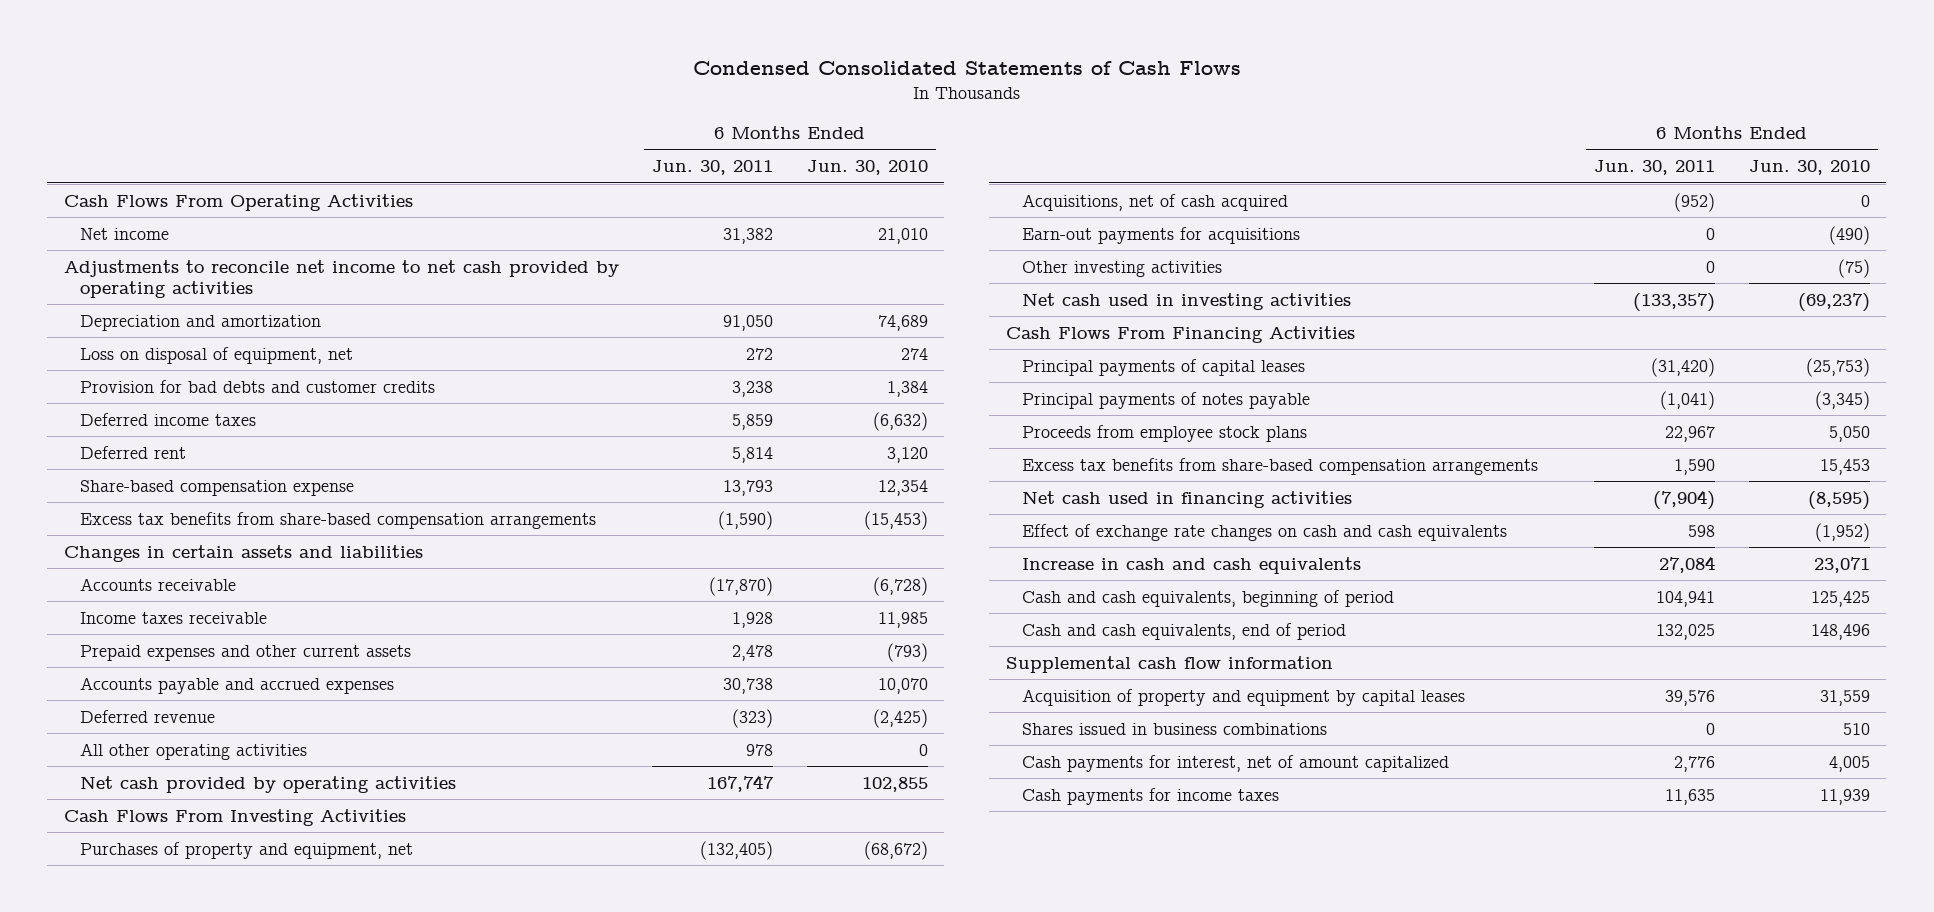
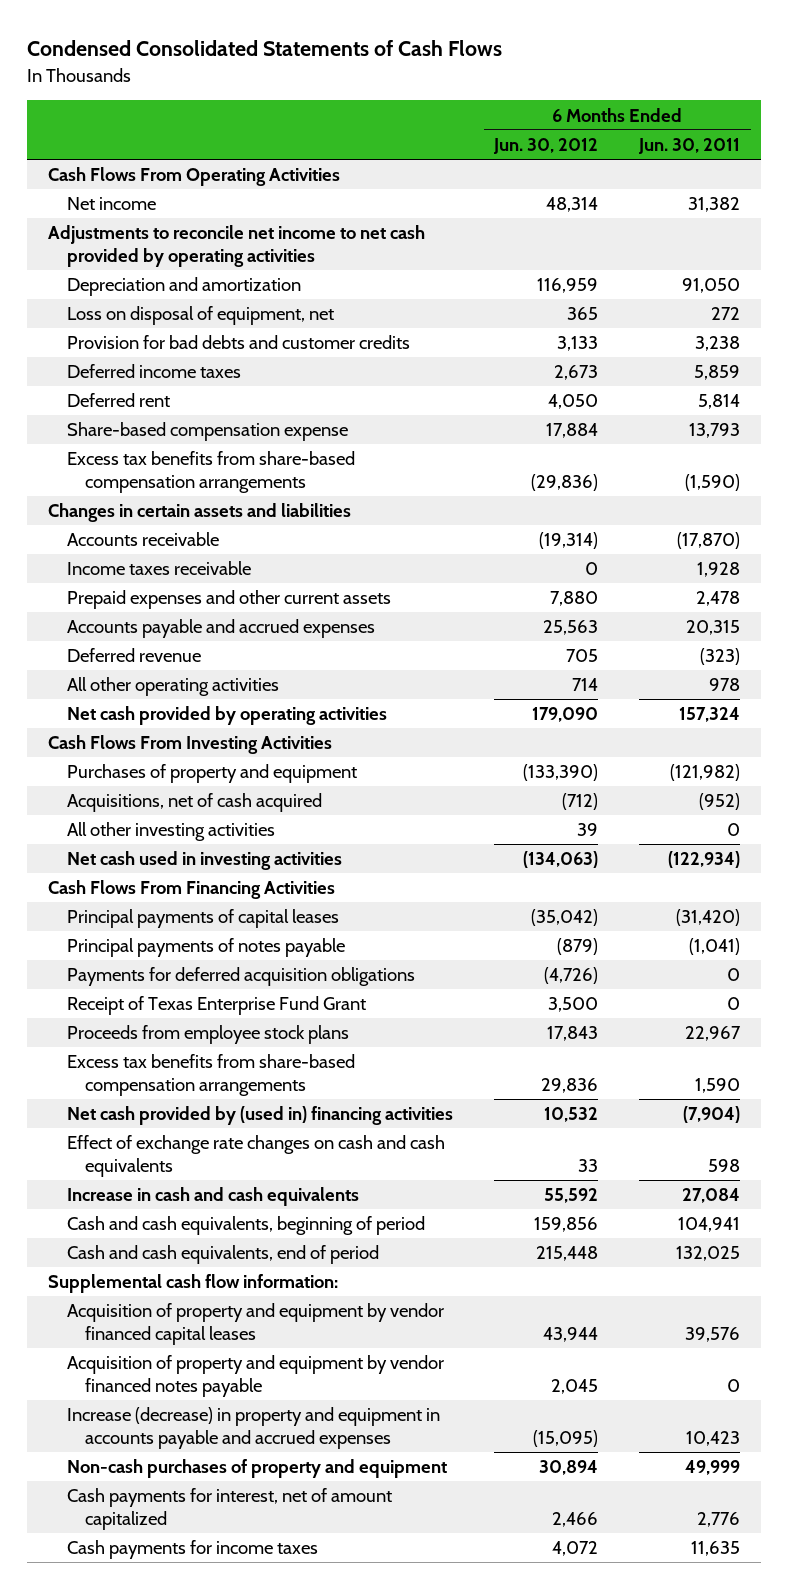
[806,160,928,176] Jun. 30, 2010 -> none
none -> [493,137,599,154] Jun. 30, 2012
[723,677,774,694] 30,738 -> [686,620,741,636] 20,315
[707,774,775,792] 167,747 -> [679,707,741,723] 157,324
[80,841,414,859] Purchases of property and equipment, net -> [66,764,357,784] Purchases of property and equipment
[700,840,774,860] (132,405) -> [670,764,741,782] (121,982)
[1022,226,1301,244] Earn-out payments for acquisitions -> none
[1022,260,1223,277] Other investing activities -> [66,822,275,842] All other investing activities
[1633,292,1716,312] (133,357) -> [668,851,741,869] (122,934)
none -> [66,967,415,987] Payments for deferred acquisition obligations
none -> [66,996,366,1016] Receipt of Texas Enterprise Fund Grant
[1022,490,1353,508] Net cash used in financing activities -> [66,1106,453,1126] Net cash provided by (used in) financing activities
[1022,722,1328,735] Shares issued in business combinations -> none
[1005,655,1333,673] Supplemental cash flow information -> [48,1274,339,1294] Supplemental cash flow information:
[1022,688,1466,706] Acquisition of property and equipment by capital leases -> [66,1303,444,1345] Acquisition of property and equipment by vendor financed capital leases
none -> [66,1355,444,1397] Acquisition of property and equipment by vendor financed notes payable
none -> [66,1407,440,1449] Increase (decrease) in property and equipment in accounts payable and accrued expenses
none -> [66,1459,447,1479] Non-cash purchases of property and equipment

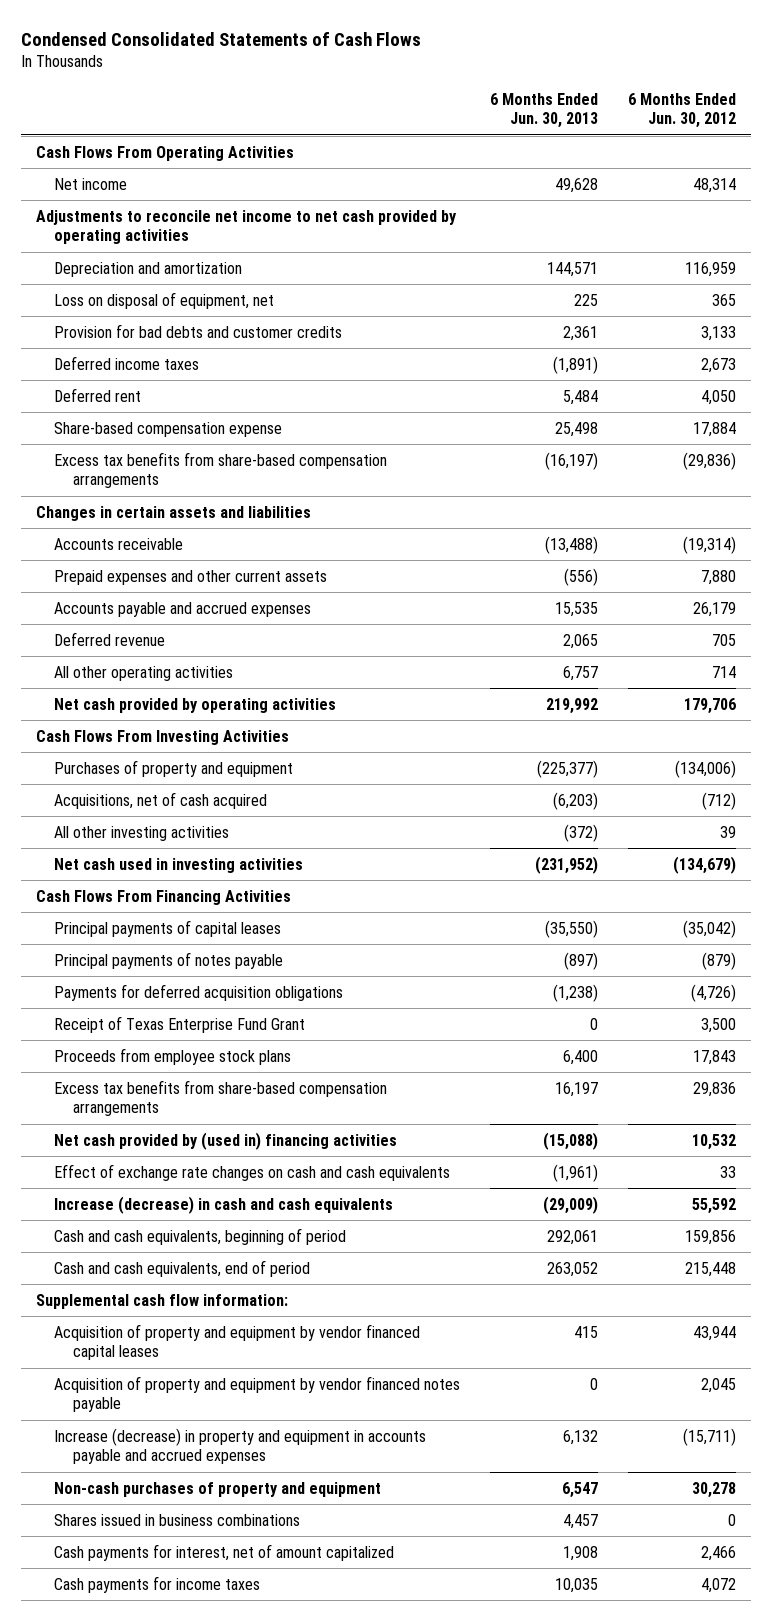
[638,137,741,154] Jun. 30, 2011 -> none
none -> [490,92,599,129] 6 Months Ended Jun. 30, 2013
[66,561,251,576] Income taxes receivable -> none
[543,620,599,636] 25,563 -> [693,601,737,617] 26,179
[532,707,599,723] 179,090 -> [684,697,737,714] 179,706
[523,764,599,782] (133,390) -> [675,759,737,778] (134,006)
[523,851,599,869] (134,063) -> [673,855,737,874] (134,679)
[66,1187,359,1207] Increase in cash and cash equivalents -> [54,1195,394,1214] Increase (decrease) in cash and cash equivalents
[533,1429,599,1447] (15,095) -> [683,1427,737,1446] (15,711)
[539,1460,599,1476] 30,894 -> [692,1481,737,1498] 30,278
none -> [54,1513,301,1526] Shares issued in business combinations

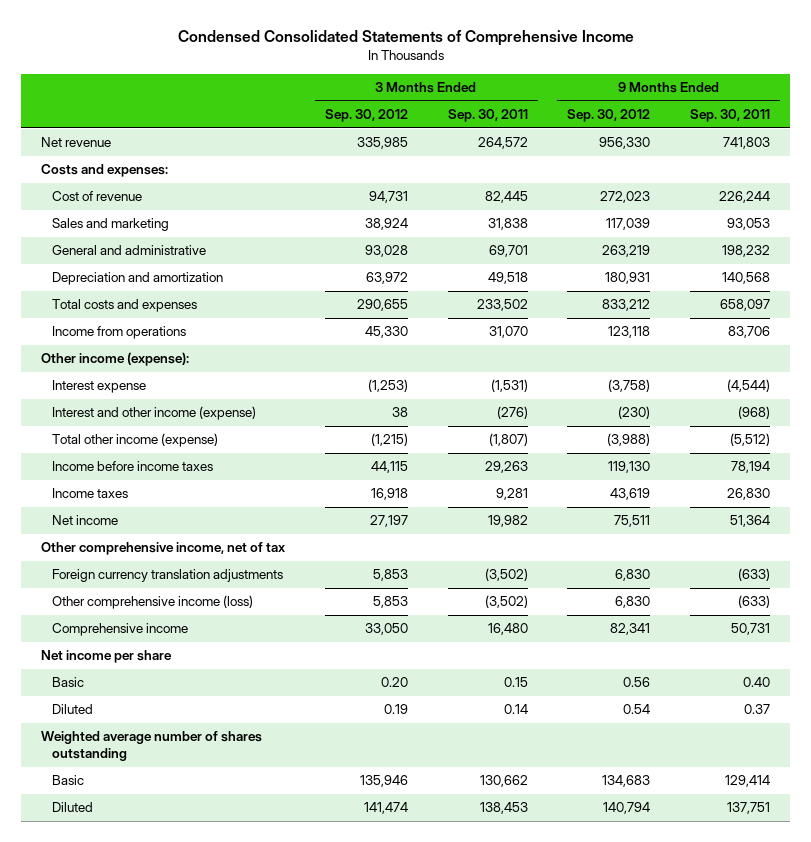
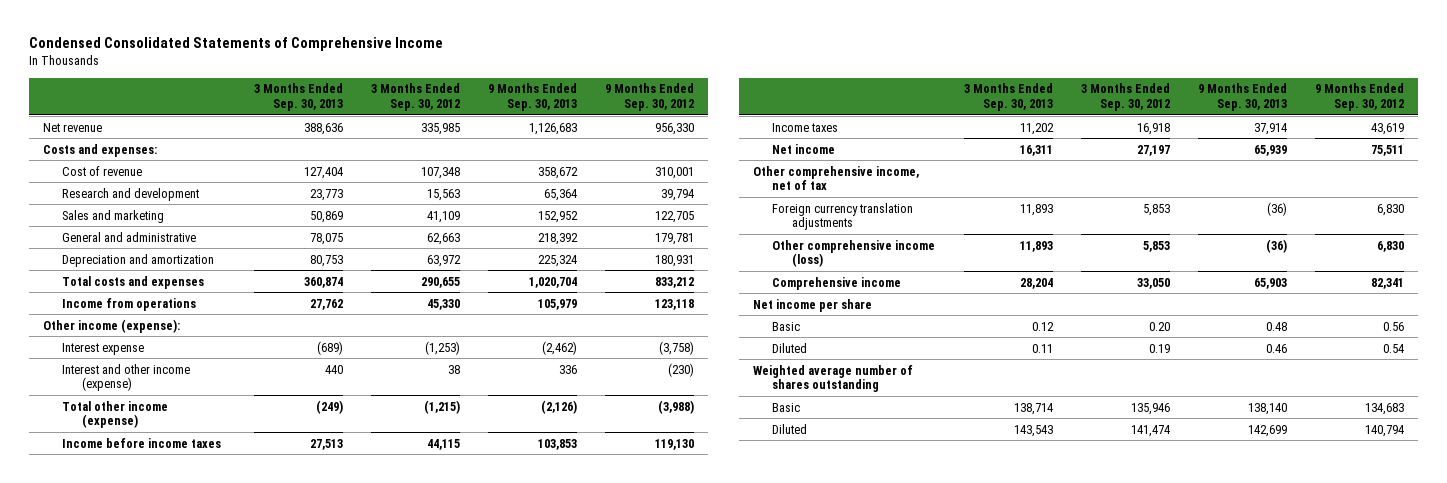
[447,109,528,123] Sep. 30, 2011 -> none
[690,109,771,123] Sep. 30, 2011 -> none
none -> [253,83,343,111] 3 Months Ended Sep. 30, 2013
none -> [487,83,577,111] 9 Months Ended Sep. 30, 2013
[368,191,408,204] 94,731 -> [420,166,460,179] 107,348
[600,191,651,204] 272,023 -> [654,166,694,179] 310,001
none -> [62,187,200,201] Research and development
[364,218,408,231] 38,924 -> [426,210,460,223] 41,109
[606,218,651,231] 117,039 -> [654,210,694,223] 122,705
[364,245,408,258] 93,028 -> [426,232,460,245] 62,663
[602,245,651,258] 263,219 -> [654,232,694,245] 179,781

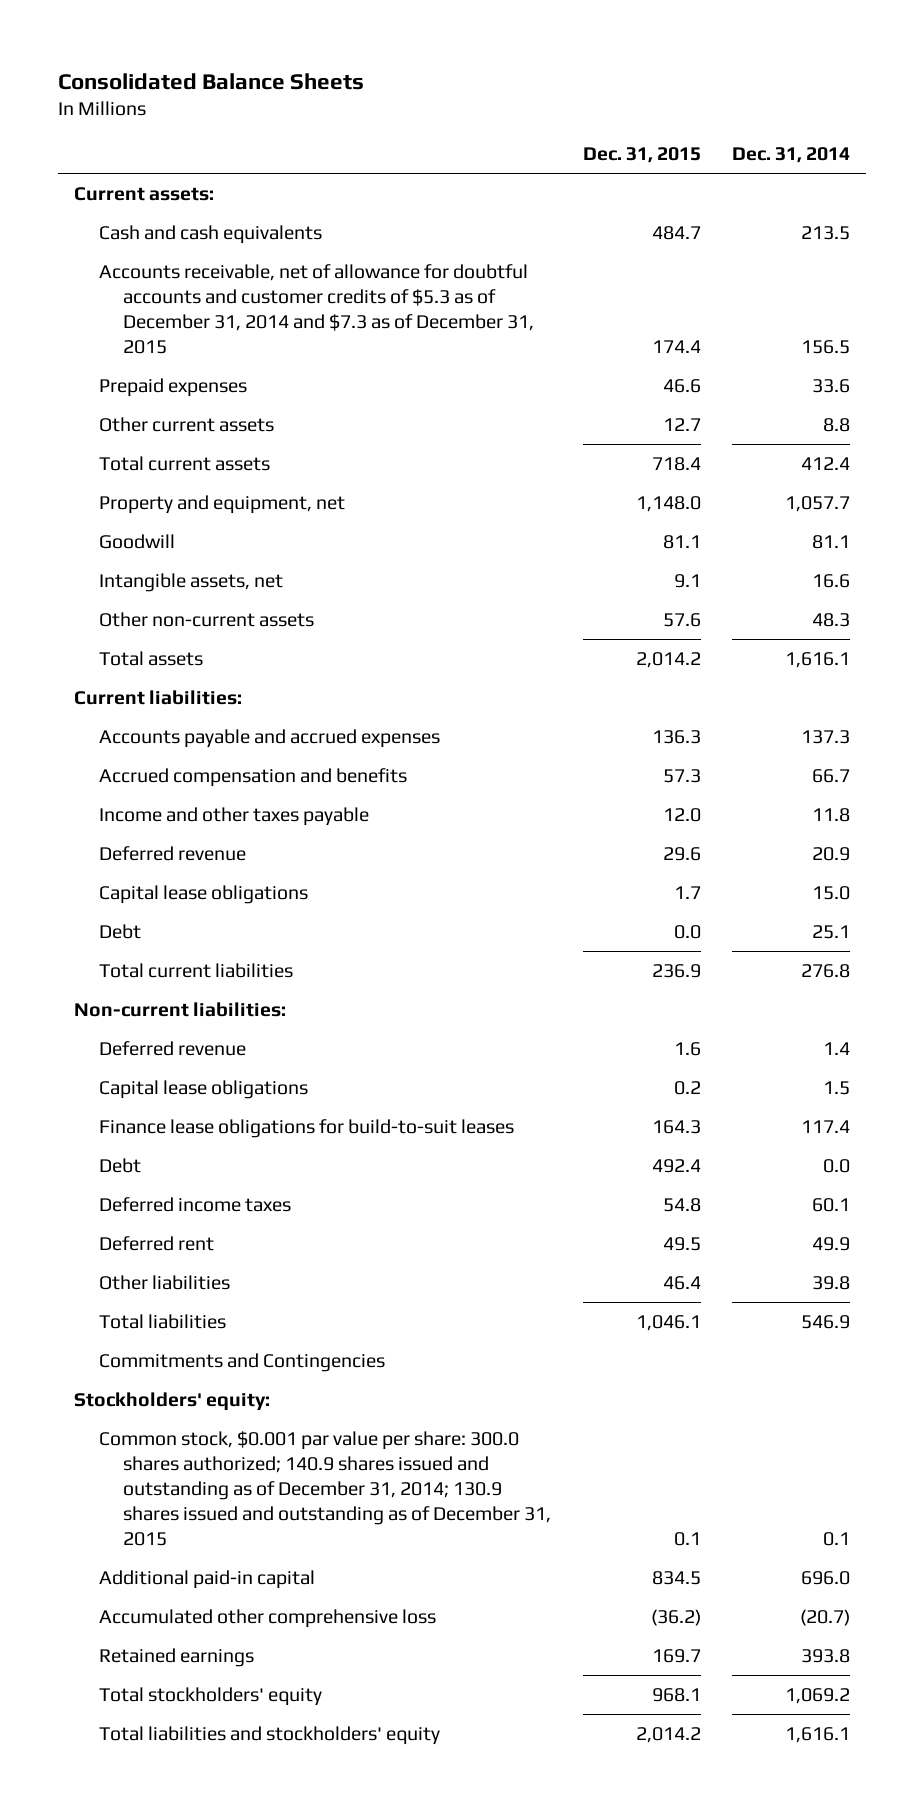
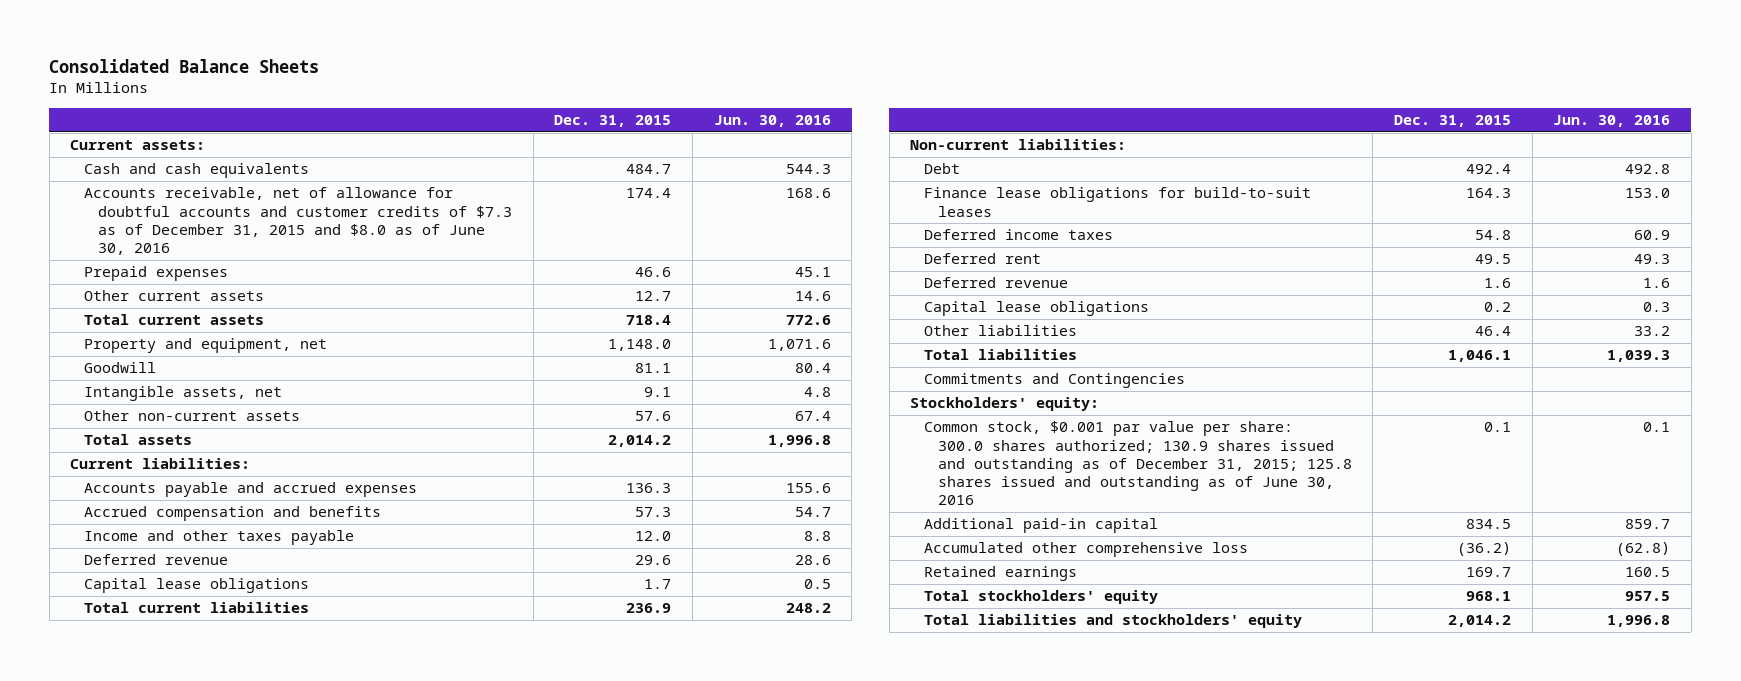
[732,147,851,164] Dec. 31, 2014 -> none
none -> [713,115,831,128] Jun. 30, 2016
[98,263,535,354] Accounts receivable, net of allowance for doubtful accounts and customer credits of $5.3 as of December 31, 2014 and $7.3 as of December 31, 2015 -> [84,187,513,256] Accounts receivable, net of allowance for doubtful accounts and customer credits of $7.3 as of December 31, 2015 and $8.0 as of June 30, 2016
[98,923,141,939] Debt -> none
[98,1118,514,1138] Finance lease obligations for build-to-suit leases -> [924,187,1312,217] Finance lease obligations for build-to-suit leases
[98,1040,246,1056] Deferred revenue -> [924,277,1069,289] Deferred revenue
[98,1079,308,1099] Capital lease obligations -> [924,301,1150,317] Capital lease obligations
[98,1430,552,1546] Common stock, $0.001 par value per share: 300.0 shares authorized; 140.9 shares issued and outstanding as of December 31, 2014; 130.9 shares issued and outstanding as of December 31, 2015 -> [924,421,1352,506] Common stock, $0.001 par value per share: 300.0 shares authorized; 130.9 shares issued and outstanding as of December 31, 2015; 125.8 shares issued and outstanding as of June 30, 2016

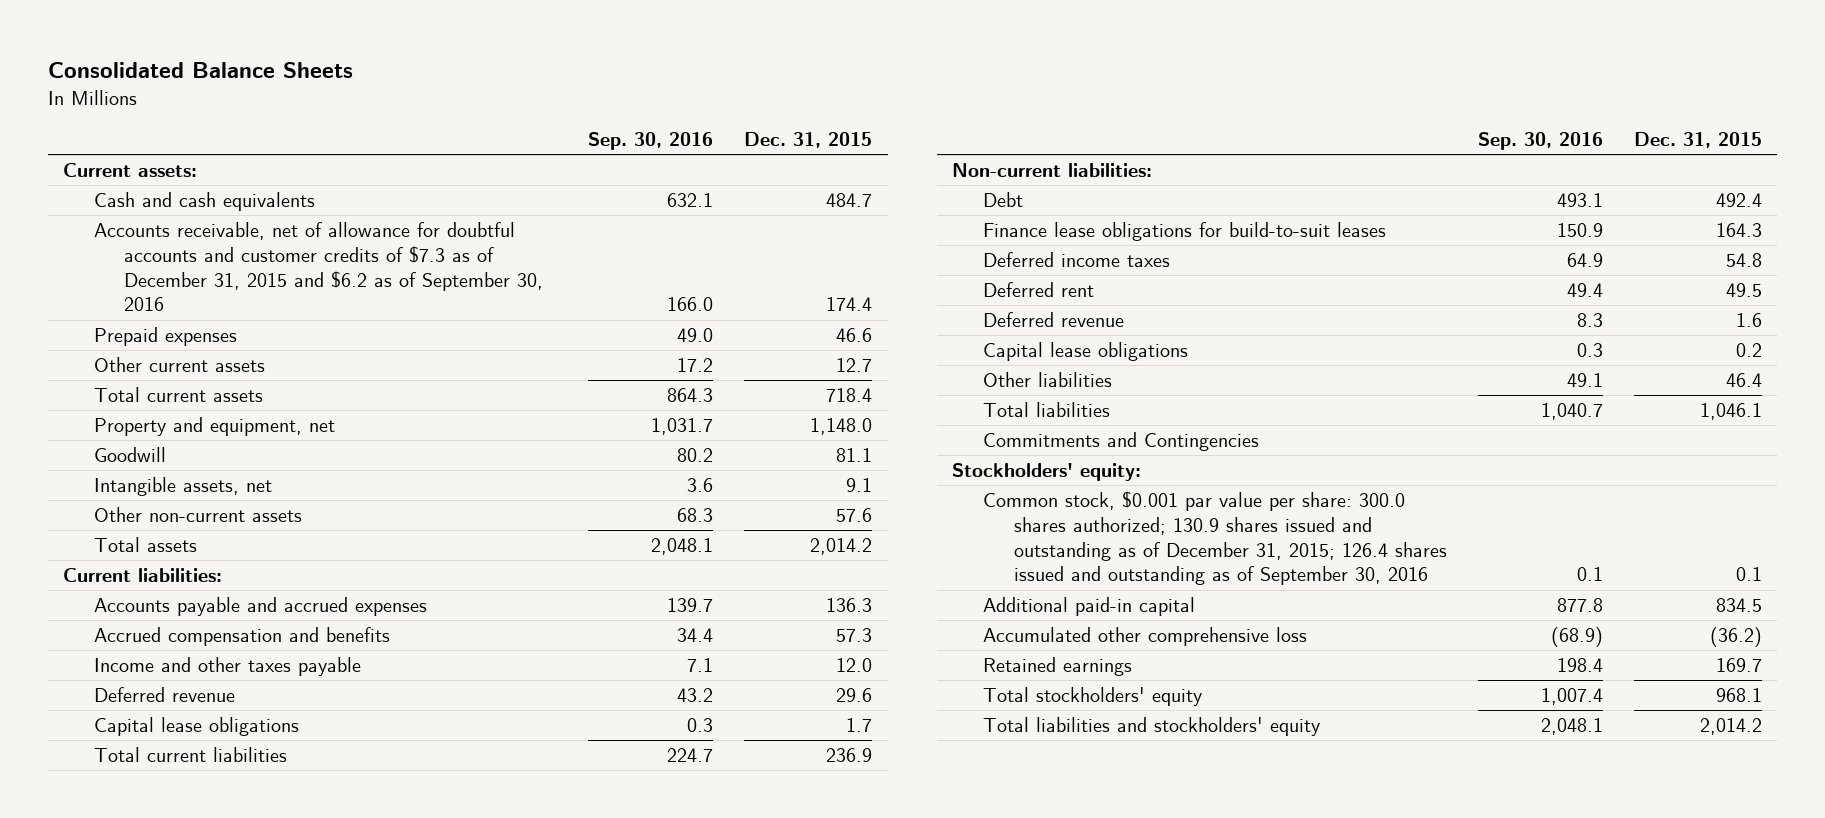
[713,115,831,128] Jun. 30, 2016 -> none
none -> [588,132,714,151] Sep. 30, 2016
[84,187,513,256] Accounts receivable, net of allowance for doubtful accounts and customer credits of $7.3 as of December 31, 2015 and $8.0 as of June 30, 2016 -> [93,221,544,312] Accounts receivable, net of allowance for doubtful accounts and customer credits of $7.3 as of December 31, 2015 and $6.2 as of September 30, 2016
[924,421,1352,506] Common stock, $0.001 par value per share: 300.0 shares authorized; 130.9 shares issued and outstanding as of December 31, 2015; 125.8 shares issued and outstanding as of June 30, 2016 -> [983,490,1447,586] Common stock, $0.001 par value per share: 300.0 shares authorized; 130.9 shares issued and outstanding as of December 31, 2015; 126.4 shares issued and outstanding as of September 30, 2016

